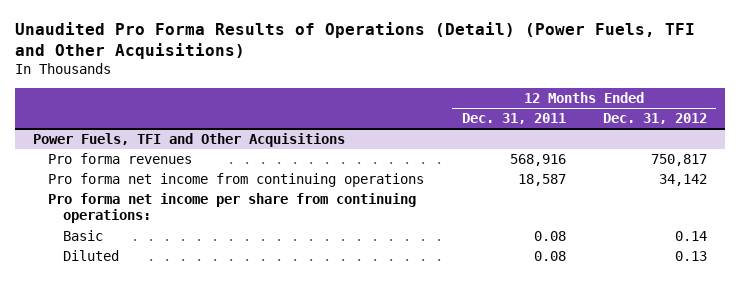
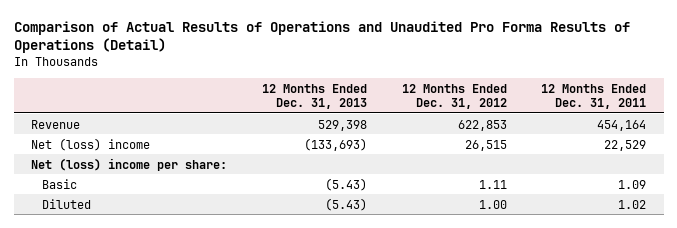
[14,22,695,60] Unaudited Pro Forma Results of Operations (Detail) (Power Fuels, TFI and Other Acquisitions) -> [13,21,630,54] Comparison of Actual Results of Operations and Unaudited Pro Forma Results of Operations (Detail)
none -> [261,83,367,109] 12 Months Ended Dec. 31, 2013
[33,133,346,148] Power Fuels, TFI and Other Acquisitions -> none
[48,153,193,165] Pro forma revenues -> none
[48,193,417,224] Pro forma net income per share from continuing operations: -> none
none -> [31,119,81,129] Revenue
[48,173,425,188] Pro forma net income from continuing operations -> [31,137,151,151] Net (loss) income
[517,174,566,187] 18,587 -> [604,139,647,151] 22,529
[658,174,707,187] 34,142 -> [464,139,507,151] 26,515
none -> [31,157,228,171] Net (loss) income per share:
[533,231,566,242] 0.08 -> [618,179,647,189] 1.09
[674,231,707,242] 0.14 -> [478,179,507,189] 1.11
[533,251,566,262] 0.08 -> [618,199,647,209] 1.02
[674,251,707,262] 0.13 -> [478,199,507,209] 1.00

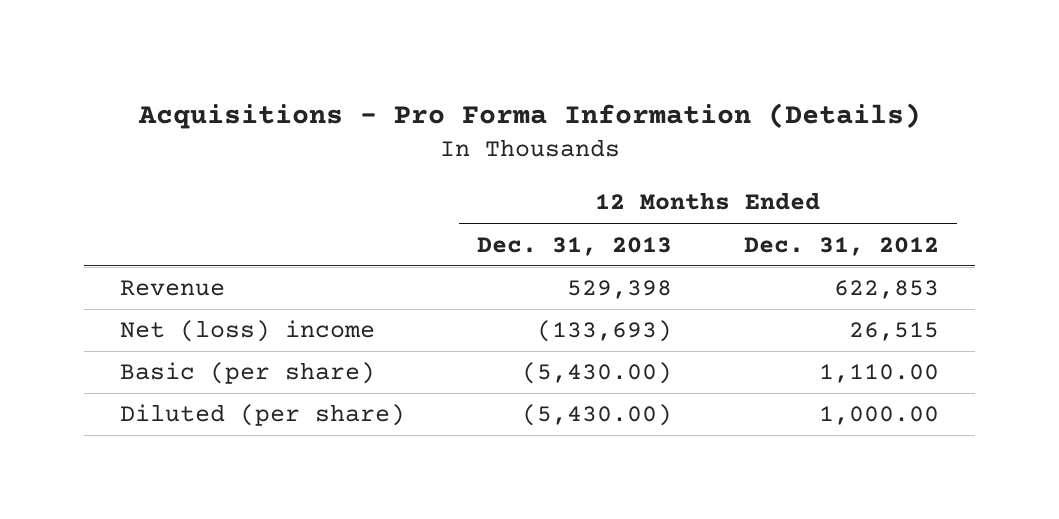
[13,21,630,54] Comparison of Actual Results of Operations and Unaudited Pro Forma Results of Operations (Detail) -> [137,102,921,129] Acquisitions - Pro Forma Information (Details)
[541,83,647,109] 12 Months Ended Dec. 31, 2011 -> none
[31,157,228,171] Net (loss) income per share: -> none
[41,178,77,189] Basic -> [120,362,376,385] Basic (per share)
[324,177,367,191] (5.43) -> [522,362,673,385] (5,430.00)
[478,179,507,189] 1.11 -> [818,364,939,384] 1,110.00
[41,198,91,209] Diluted -> [120,404,406,427] Diluted (per share)
[324,197,367,211] (5.43) -> [522,404,673,427] (5,430.00)
[478,199,507,209] 1.00 -> [818,406,939,426] 1,000.00

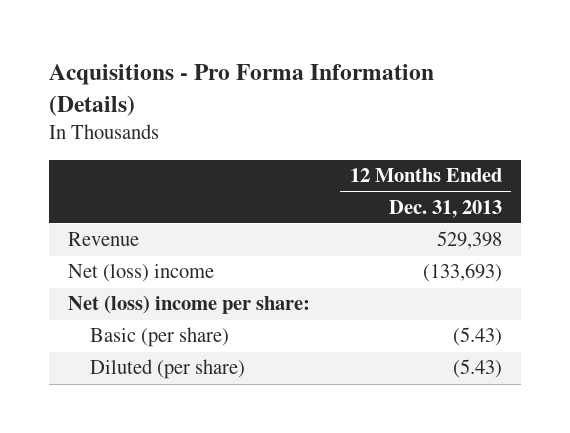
[743,236,939,256] Dec. 31, 2012 -> none
none -> [68,295,311,315] Net (loss) income per share:
[522,362,673,385] (5,430.00) -> [452,327,502,347] (5.43)
[522,404,673,427] (5,430.00) -> [452,359,502,379] (5.43)

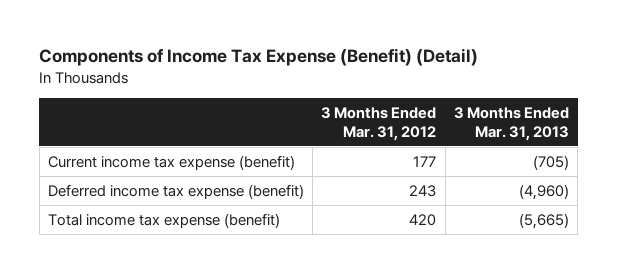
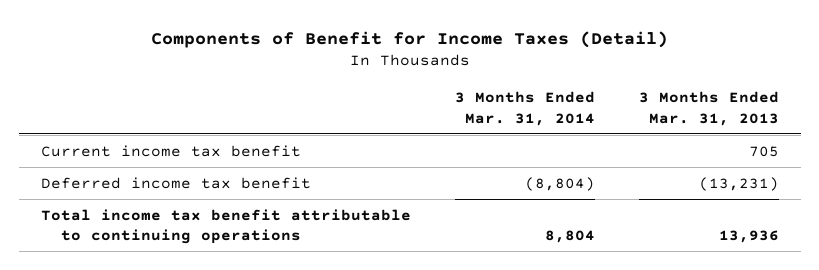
[39,48,479,67] Components of Income Tax Expense (Benefit) (Detail) -> [150,30,668,48] Components of Benefit for Income Taxes (Detail)
[321,106,437,141] 3 Months Ended Mar. 31, 2012 -> none
none -> [454,91,595,126] 3 Months Ended Mar. 31, 2014
[47,155,295,171] Current income tax expense (benefit) -> [40,144,301,157] Current income tax benefit
[533,155,570,171] (705) -> [748,145,779,157] 705
[47,184,304,200] Deferred income tax expense (benefit) -> [40,176,311,189] Deferred income tax benefit
[519,184,570,201] (4,960) -> [698,176,779,191] (13,231)
[47,213,280,229] Total income tax expense (benefit) -> [40,208,411,244] Total income tax benefit attributable to continuing operations
[519,213,570,230] (5,665) -> [718,229,779,243] 13,936

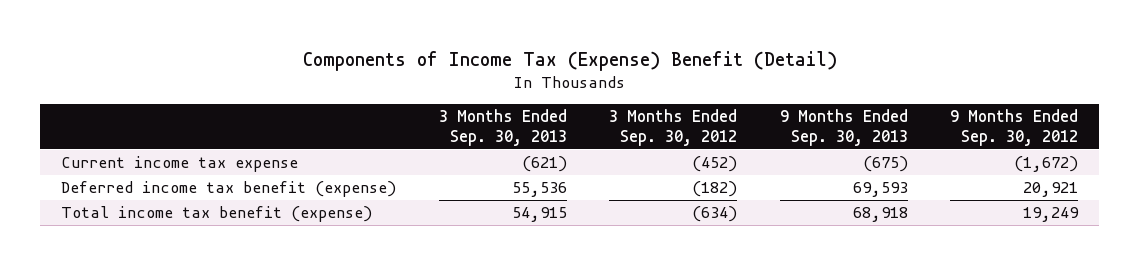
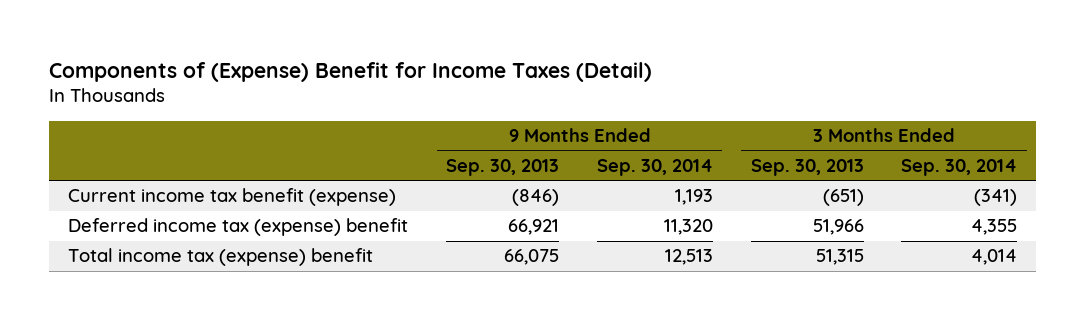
[302,50,837,71] Components of Income Tax (Expense) Benefit (Detail) -> [49,61,653,82] Components of (Expense) Benefit for Income Taxes (Detail)
[609,109,738,146] 3 Months Ended Sep. 30, 2012 -> none
[949,109,1078,146] 9 Months Ended Sep. 30, 2012 -> none
none -> [596,158,713,176] Sep. 30, 2014
none -> [901,158,1018,176] Sep. 30, 2014
[61,156,299,173] Current income tax expense -> [68,188,397,207] Current income tax benefit (expense)
[521,156,567,173] (621) -> [822,189,864,207] (651)
[862,156,908,173] (675) -> [512,189,560,207] (846)
[61,181,397,198] Deferred income tax benefit (expense) -> [68,218,409,237] Deferred income tax (expense) benefit
[511,182,567,198] 55,536 -> [812,219,864,236] 51,966
[852,182,908,198] 69,593 -> [508,219,560,236] 66,921
[61,206,373,223] Total income tax benefit (expense) -> [68,248,374,267] Total income tax (expense) benefit
[511,207,567,223] 54,915 -> [815,249,864,266] 51,315
[852,207,908,223] 68,918 -> [504,249,560,266] 66,075

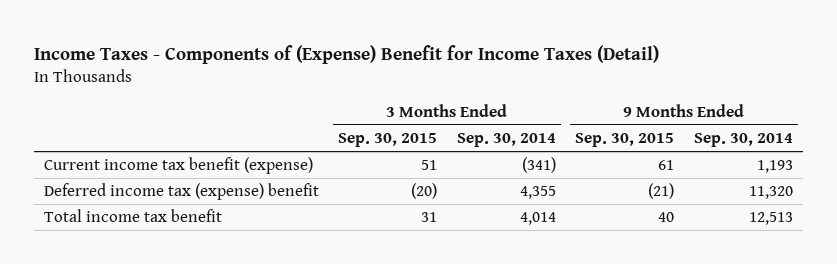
[49,61,653,82] Components of (Expense) Benefit for Income Taxes (Detail) -> [34,44,660,64] Income Taxes - Components of (Expense) Benefit for Income Taxes (Detail)
[446,158,560,176] Sep. 30, 2013 -> none
[750,158,864,176] Sep. 30, 2013 -> none
none -> [338,133,438,148] Sep. 30, 2015
none -> [575,133,675,148] Sep. 30, 2015
[68,248,374,267] Total income tax (expense) benefit -> [43,209,222,223] Total income tax benefit

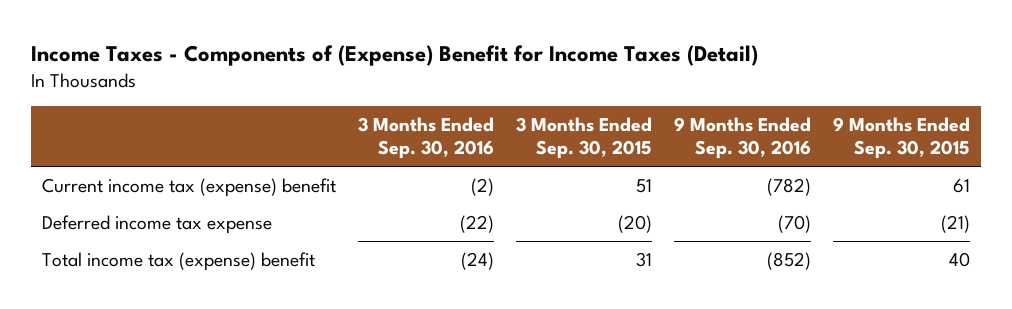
[456,133,556,148] Sep. 30, 2014 -> none
[693,133,793,148] Sep. 30, 2014 -> none
none -> [357,117,494,159] 3 Months Ended Sep. 30, 2016
none -> [674,117,812,159] 9 Months Ended Sep. 30, 2016
[43,157,313,175] Current income tax benefit (expense) -> [41,177,336,197] Current income tax (expense) benefit
[43,183,319,201] Deferred income tax (expense) benefit -> [41,214,272,234] Deferred income tax expense
[43,209,222,223] Total income tax benefit -> [41,251,315,271] Total income tax (expense) benefit

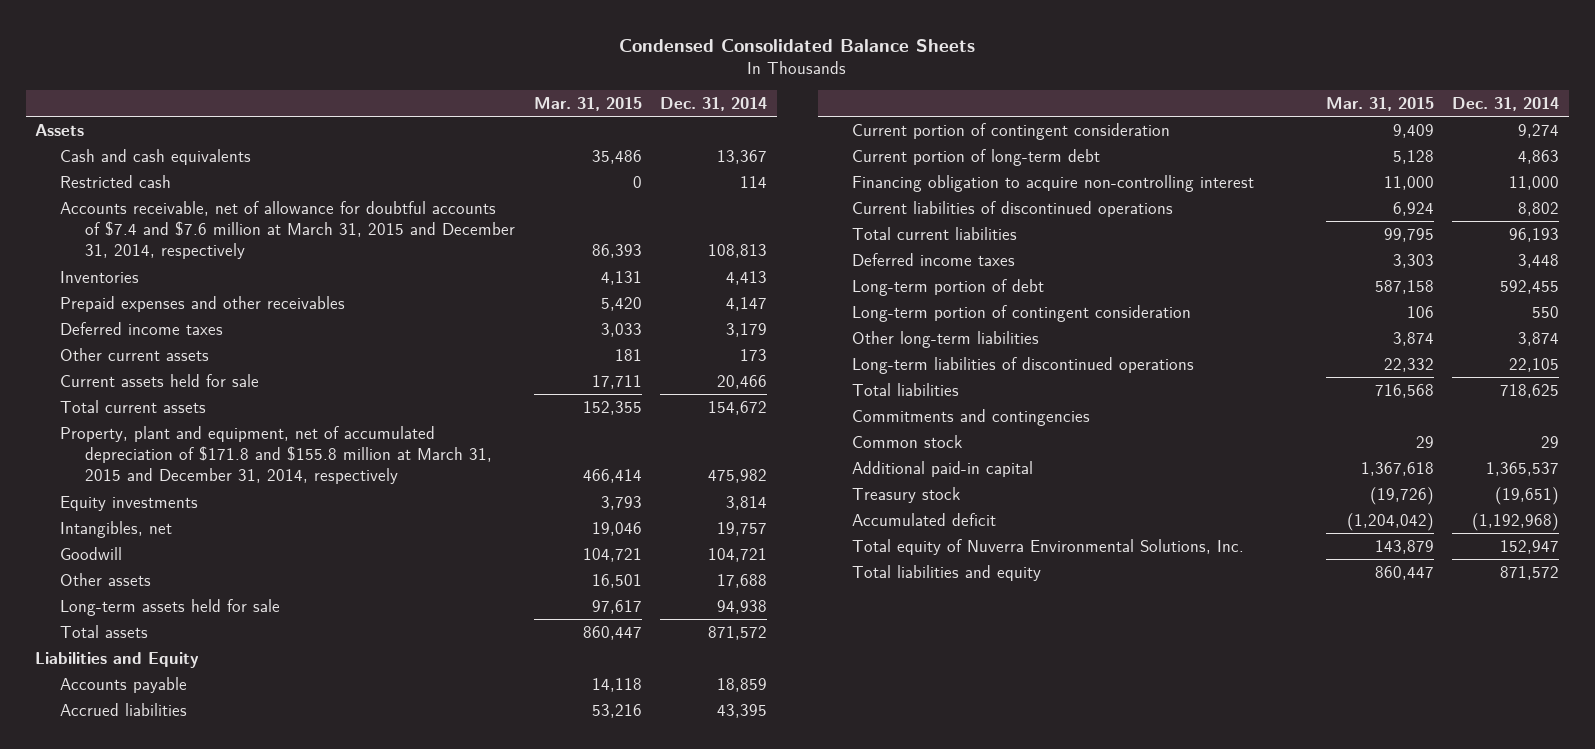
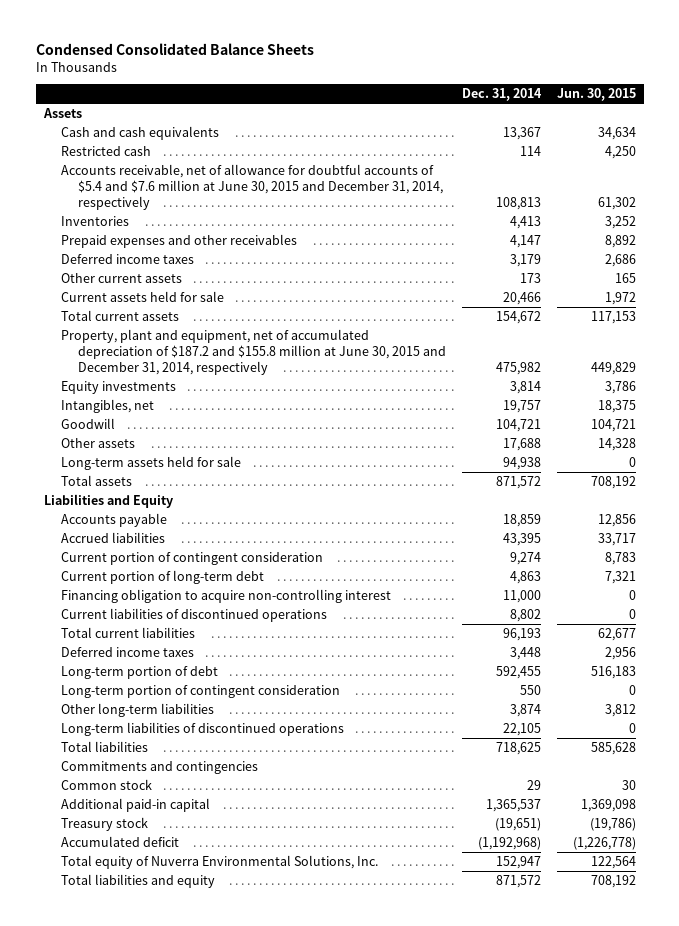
[533,96,642,111] Mar. 31, 2015 -> none
none -> [556,87,636,101] Jun. 30, 2015
[60,200,516,260] Accounts receivable, net of allowance for doubtful accounts of $7.4 and $7.6 million at March 31, 2015 and December 31, 2014, respectively -> [60,164,444,210] Accounts receivable, net of allowance for doubtful accounts of $5.4 and $7.6 million at June 30, 2015 and December 31, 2014, respectively
[60,425,493,485] Property, plant and equipment, net of accumulated depreciation of $171.8 and $155.8 million at March 31, 2015 and December 31, 2014, respectively -> [60,329,447,375] Property, plant and equipment, net of accumulated depreciation of $187.2 and $155.8 million at June 30, 2015 and December 31, 2014, respectively

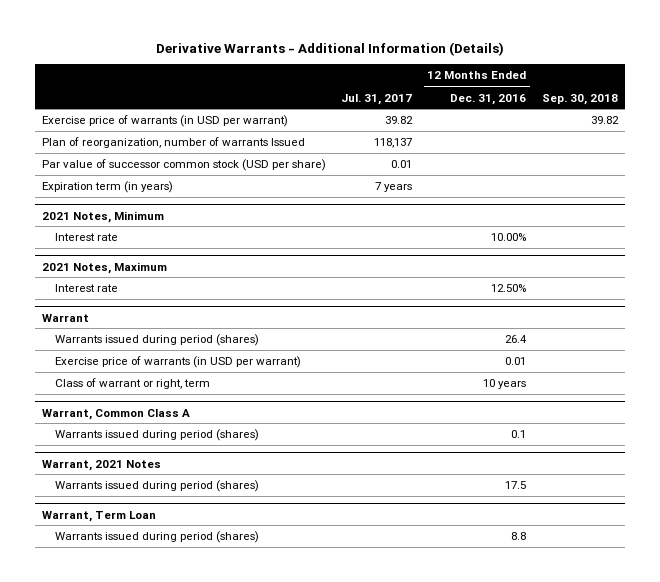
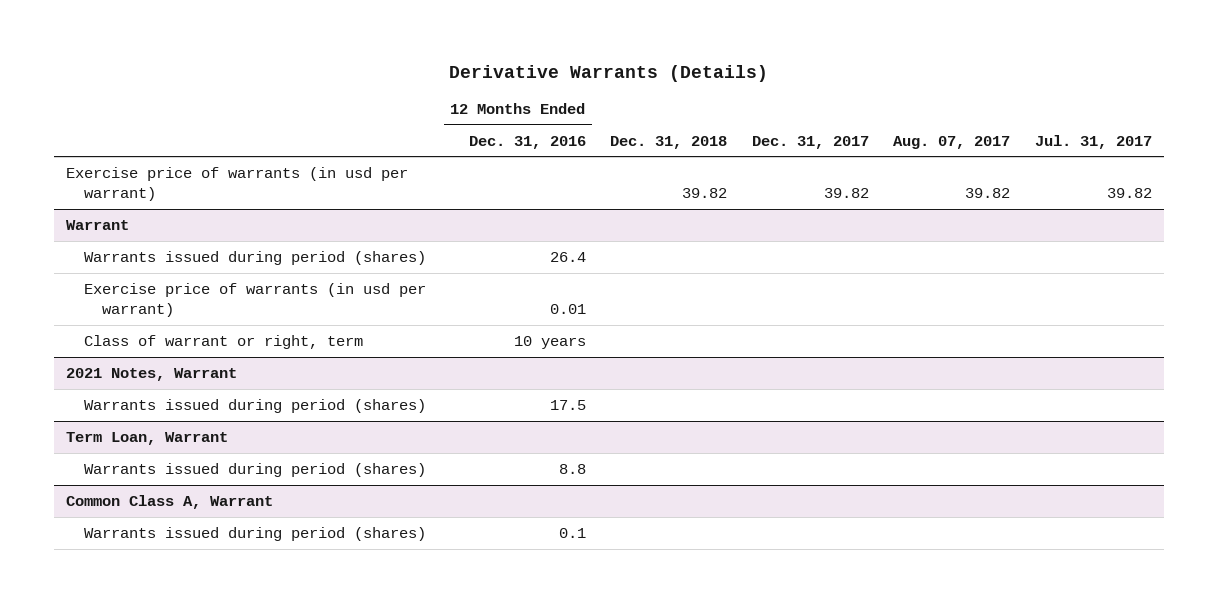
[155,41,504,56] Derivative Warrants - Additional Information (Details) -> [449,64,769,82] Derivative Warrants (Details)
[541,93,618,105] Sep. 30, 2018 -> none
none -> [610,135,728,149] Dec. 31, 2018
none -> [751,135,869,149] Dec. 31, 2017
none -> [893,135,1011,149] Aug. 07, 2017
[42,137,306,149] Plan of reorganization, number of warrants Issued -> none
[42,159,327,172] Par value of successor common stock (USD per share) -> none
[42,181,174,194] Expiration term (in years) -> none
[42,210,165,223] 2021 Notes, Minimum -> none
[54,233,118,242] Interest rate -> none
[42,261,168,274] 2021 Notes, Maximum -> none
[54,284,118,293] Interest rate -> none
[42,115,289,128] Exercise price of warrants (in USD per warrant) -> [66,166,409,201] Exercise price of warrants (in usd per warrant)
[54,356,301,369] Exercise price of warrants (in USD per warrant) -> [83,282,426,317] Exercise price of warrants (in usd per warrant)
[42,408,191,420] Warrant, Common Class A -> none
[54,429,259,442] Warrants issued during period (shares) -> none
[42,459,162,471] Warrant, 2021 Notes -> [66,367,238,381] 2021 Notes, Warrant
[42,510,157,522] Warrant, Term Loan -> [66,431,229,445] Term Loan, Warrant
none -> [66,494,274,509] Common Class A, Warrant
none -> [83,526,426,541] Warrants issued during period (shares)

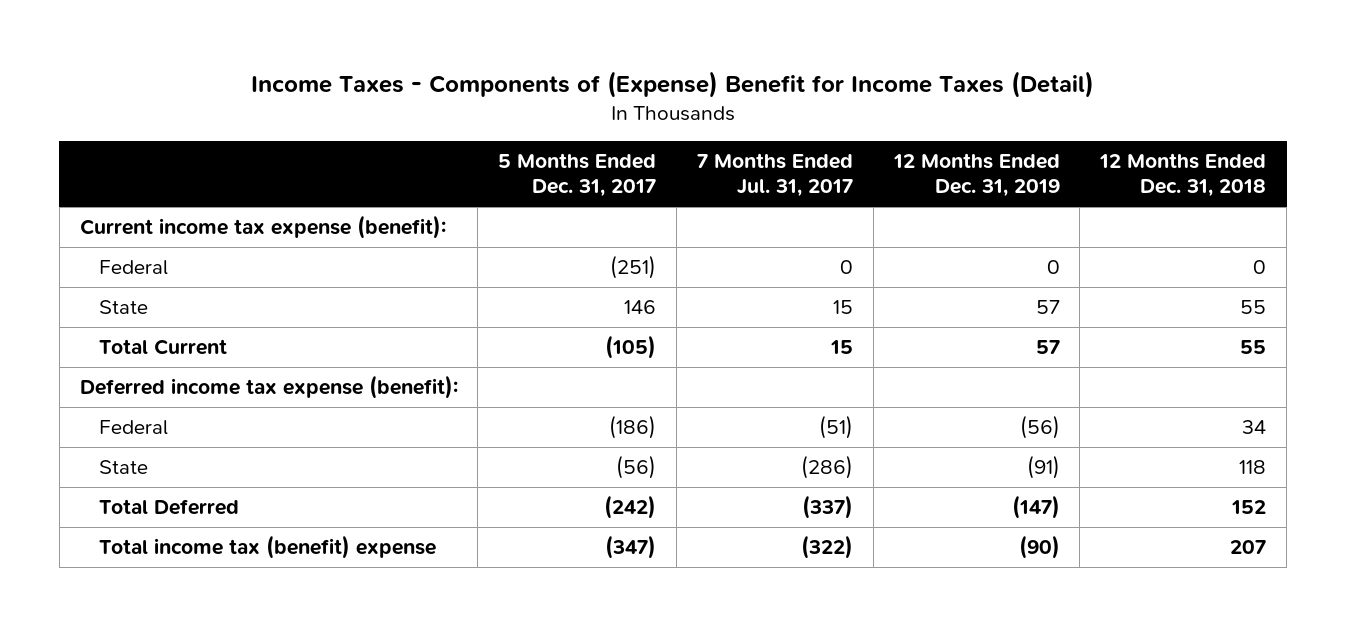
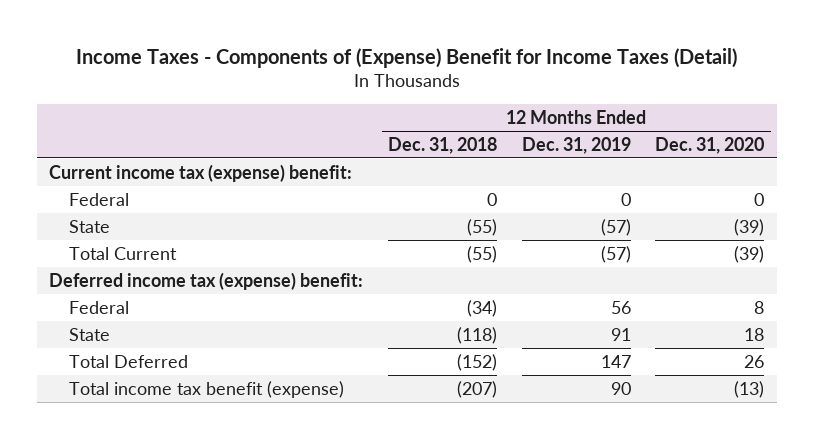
[498,152,657,198] 5 Months Ended Dec. 31, 2017 -> none
[696,152,853,198] 7 Months Ended Jul. 31, 2017 -> none
none -> [655,136,765,154] Dec. 31, 2020
[79,215,446,240] Current income tax expense (benefit): -> [49,163,353,182] Current income tax (expense) benefit:
[1035,300,1060,315] 57 -> [600,218,631,236] (57)
[1240,300,1267,315] 55 -> [466,218,497,236] (55)
[1035,340,1060,355] 57 -> [600,245,631,263] (57)
[1240,340,1267,355] 55 -> [466,245,497,263] (55)
[79,375,458,400] Deferred income tax expense (benefit): -> [49,271,364,290] Deferred income tax (expense) benefit:
[1019,415,1060,440] (56) -> [610,300,631,314] 56
[1242,420,1267,435] 34 -> [466,299,497,317] (34)
[1026,455,1060,480] (91) -> [610,327,631,341] 91
[1239,460,1267,475] 118 -> [456,326,497,344] (118)
[1011,495,1060,520] (147) -> [600,354,631,368] 147
[1231,500,1267,515] 152 -> [456,353,497,371] (152)
[98,535,436,560] Total income tax (benefit) expense -> [68,380,344,398] Total income tax benefit (expense)
[1018,535,1060,560] (90) -> [610,381,631,395] 90
[1230,540,1267,555] 207 -> [456,380,497,398] (207)

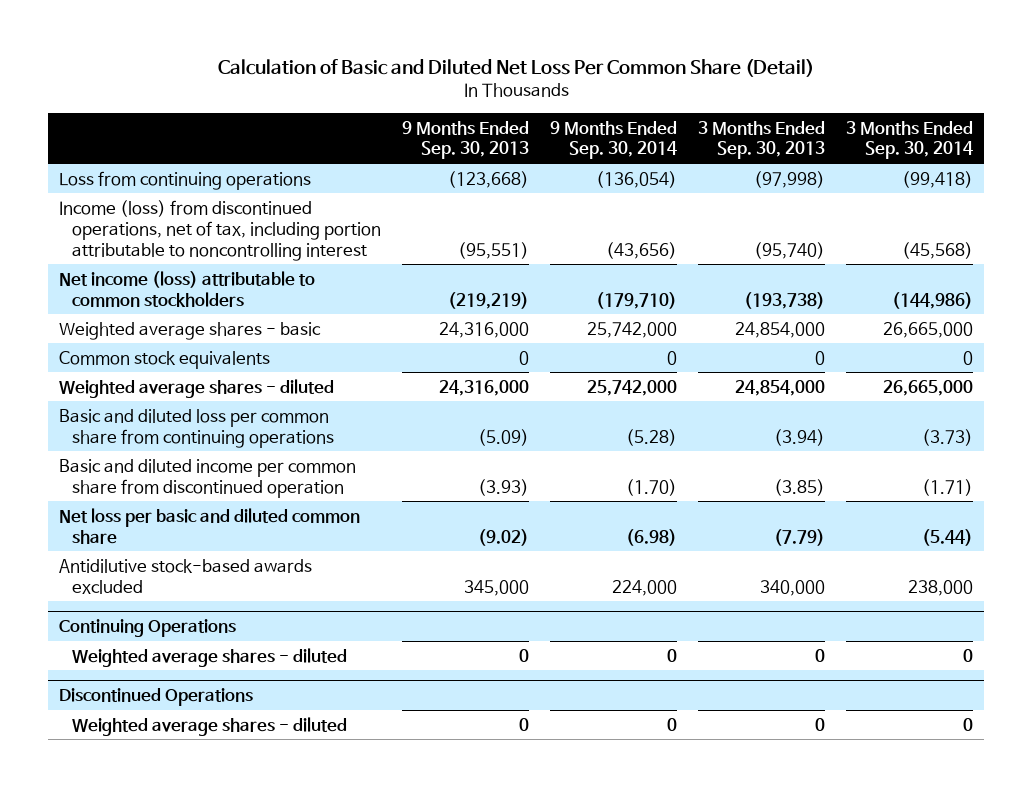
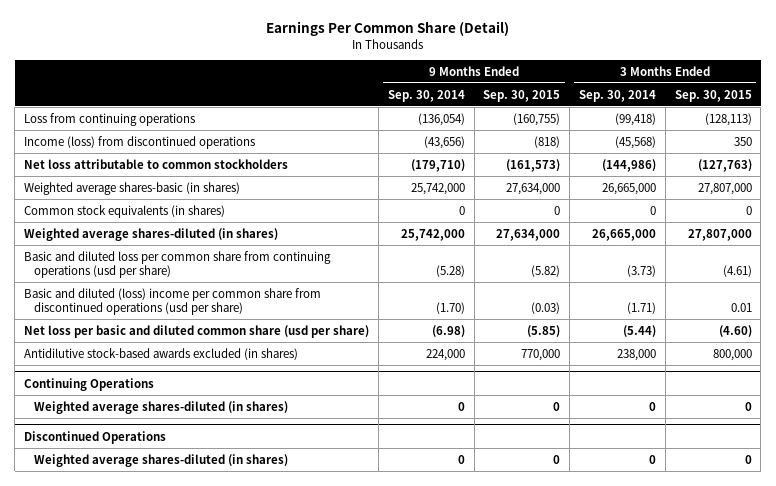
[218,59,815,78] Calculation of Basic and Diluted Net Loss Per Common Share (Detail) -> [265,20,509,36] Earnings Per Common Share (Detail)
[401,120,529,160] 9 Months Ended Sep. 30, 2013 -> none
[698,120,826,160] 3 Months Ended Sep. 30, 2013 -> none
none -> [483,89,561,102] Sep. 30, 2015
none -> [674,89,752,102] Sep. 30, 2015
[58,199,381,261] Income (loss) from discontinued operations, net of tax, including portion attributable to noncontrolling interest -> [24,135,256,149] Income (loss) from discontinued operations
[58,270,315,307] Net income (loss) attributable to common stockholders -> [24,158,289,169] Net loss attributable to common stockholders
[58,321,321,340] Weighted average shares - basic -> [24,181,241,195] Weighted average shares-basic (in shares)
[58,350,270,369] Common stock equivalents -> [24,204,226,218] Common stock equivalents (in shares)
[58,378,334,398] Weighted average shares - diluted -> [24,227,279,241] Weighted average shares-diluted (in shares)
[58,408,334,448] Basic and diluted loss per common share from continuing operations -> [24,250,332,278] Basic and diluted loss per common share from continuing operations (usd per share)
[58,458,356,498] Basic and diluted income per common share from discontinued operation -> [24,287,322,315] Basic and diluted (loss) income per common share from discontinued operations (usd per share)
[58,507,360,544] Net loss per basic and diluted common share -> [24,324,370,338] Net loss per basic and diluted common share (usd per share)
[58,558,312,594] Antidilutive stock-based awards excluded -> [24,347,299,360] Antidilutive stock-based awards excluded (in shares)
[71,647,347,667] Weighted average shares - diluted -> [33,400,288,414] Weighted average shares-diluted (in shares)
[71,716,347,736] Weighted average shares - diluted -> [33,453,288,467] Weighted average shares-diluted (in shares)

